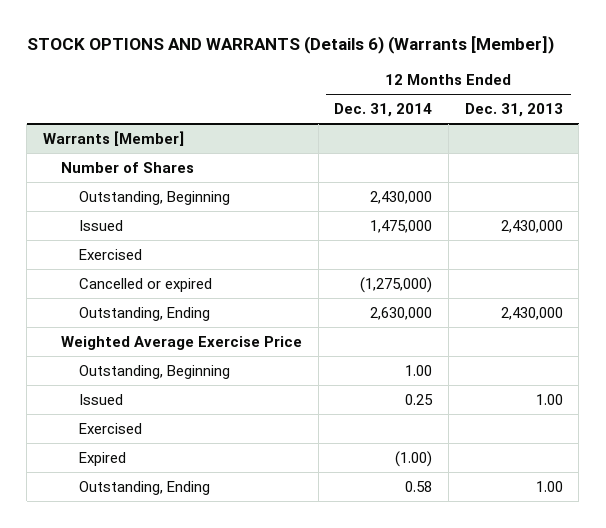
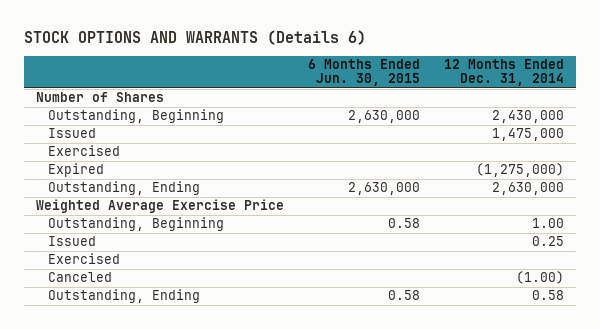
[26,36,554,55] STOCK OPTIONS AND WARRANTS (Details 6) (Warrants [Member]) -> [23,30,366,46] STOCK OPTIONS AND WARRANTS (Details 6)
[464,103,563,118] Dec. 31, 2013 -> none
none -> [308,59,421,87] 6 Months Ended Jun. 30, 2015
[43,130,185,146] Warrants [Member] -> none
[78,277,212,292] Cancelled or expired -> [48,163,105,178] Expired
[78,451,126,466] Expired -> [48,272,113,283] Canceled

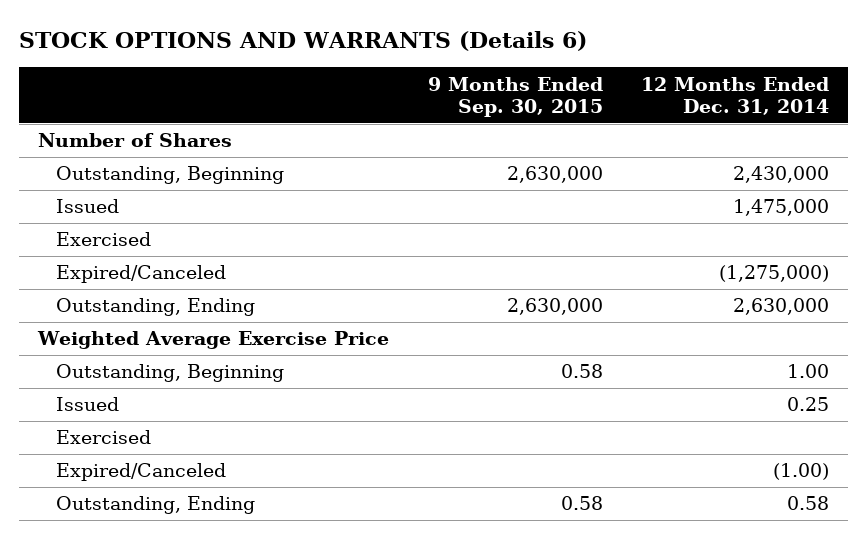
[308,59,421,87] 6 Months Ended Jun. 30, 2015 -> none
none -> [427,76,603,118] 9 Months Ended Sep. 30, 2015
[48,163,105,178] Expired -> [55,265,226,284] Expired/Canceled
[48,272,113,283] Canceled -> [55,463,226,482] Expired/Canceled

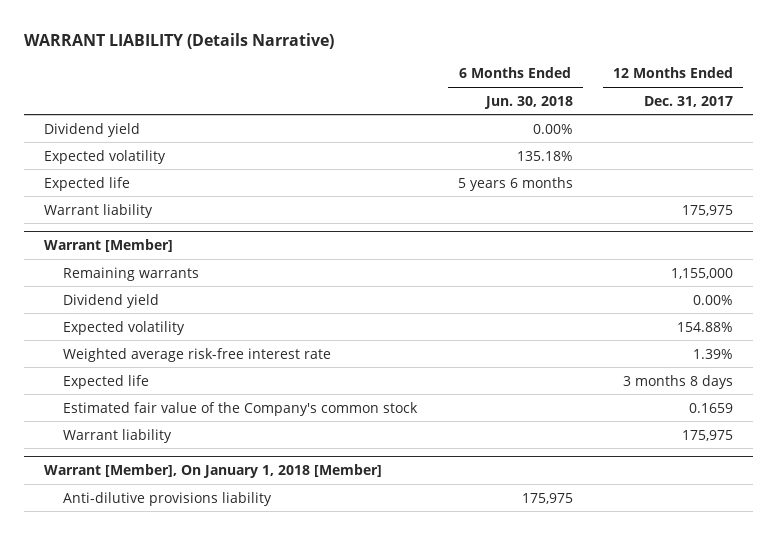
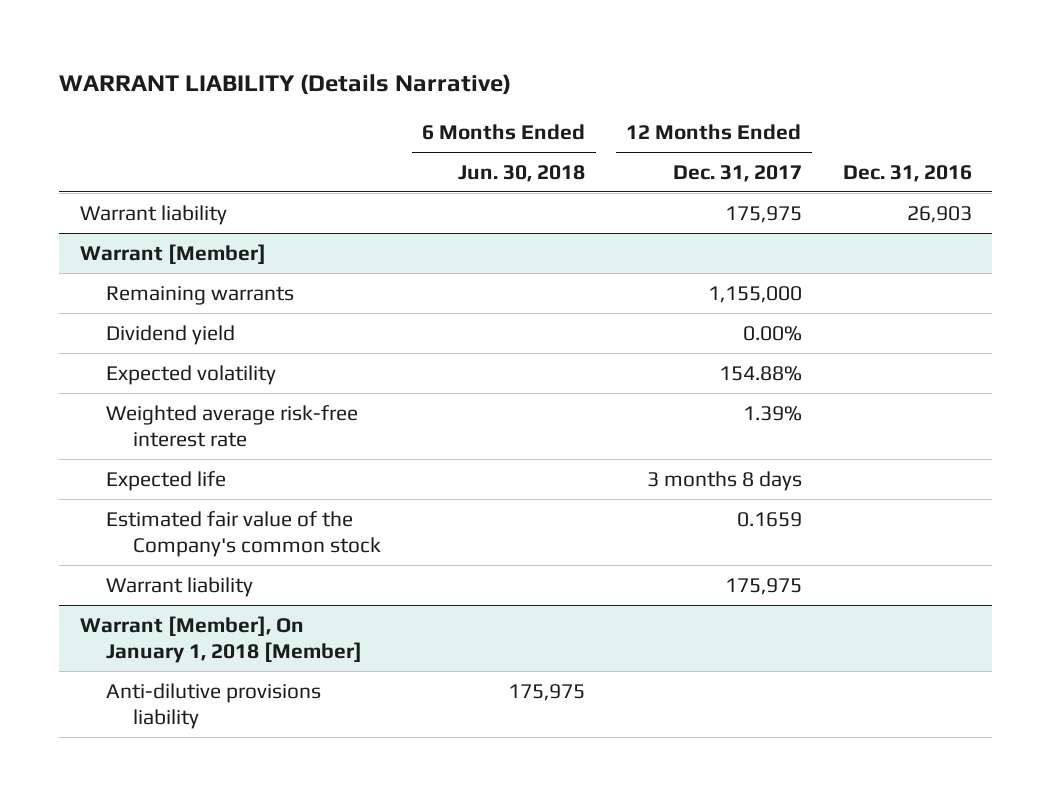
none -> [842,164,972,182] Dec. 31, 2016
[44,122,141,137] Dividend yield -> none
[44,149,167,164] Expected volatility -> none
[44,176,131,191] Expected life -> none

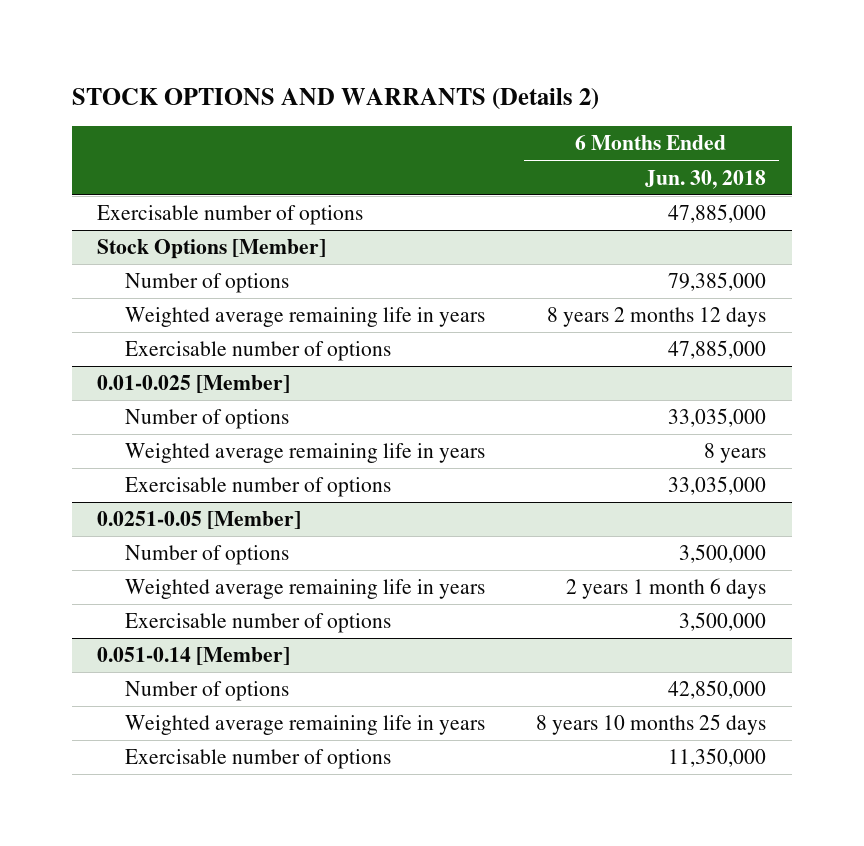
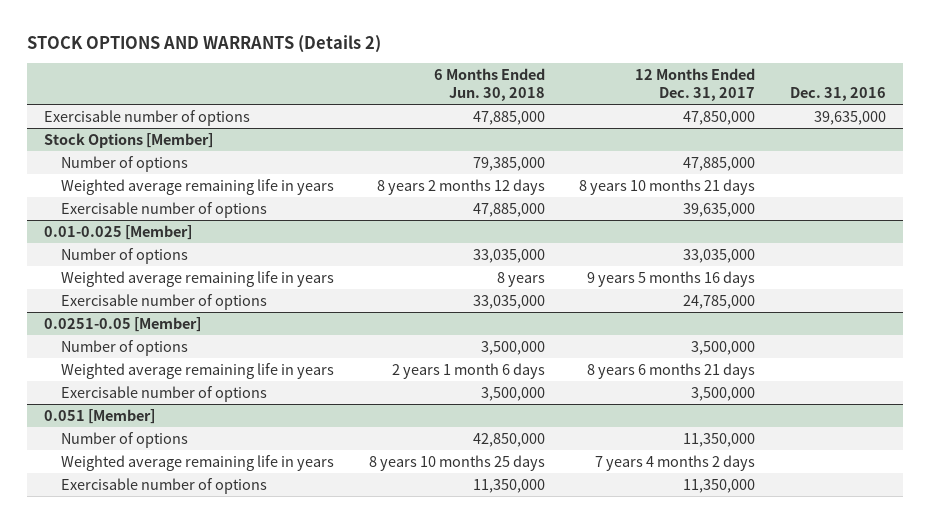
none -> [635,68,756,101] 12 Months Ended Dec. 31, 2017
none -> [790,86,887,101] Dec. 31, 2016
[97,647,291,666] 0.051-0.14 [Member] -> [43,408,155,424] 0.051 [Member]

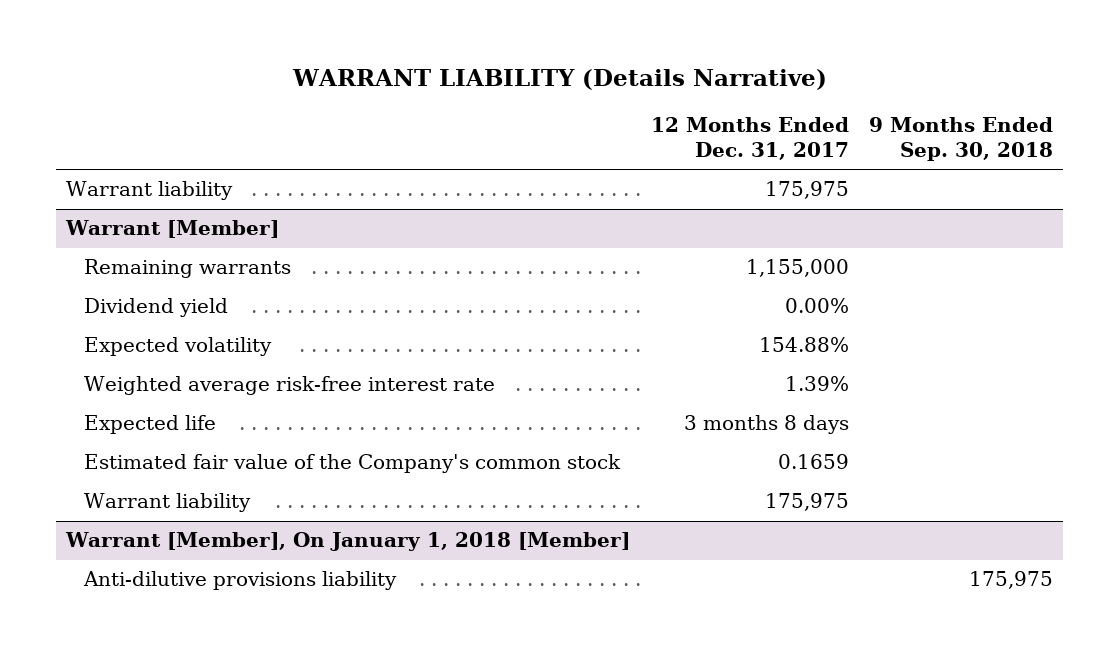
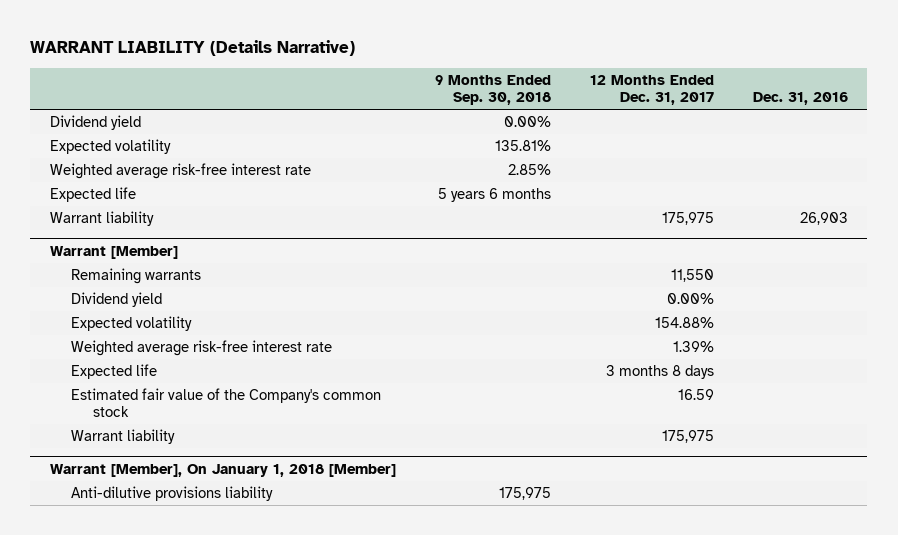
none -> [752,92,848,106] Dec. 31, 2016
none -> [49,115,141,131] Dividend yield
none -> [49,139,171,155] Expected volatility
none -> [49,163,311,180] Weighted average risk-free interest rate
none -> [49,187,136,203] Expected life
[745,259,849,278] 1,155,000 -> [670,269,714,283] 11,550
[777,454,849,470] 0.1659 -> [677,389,714,401] 16.59

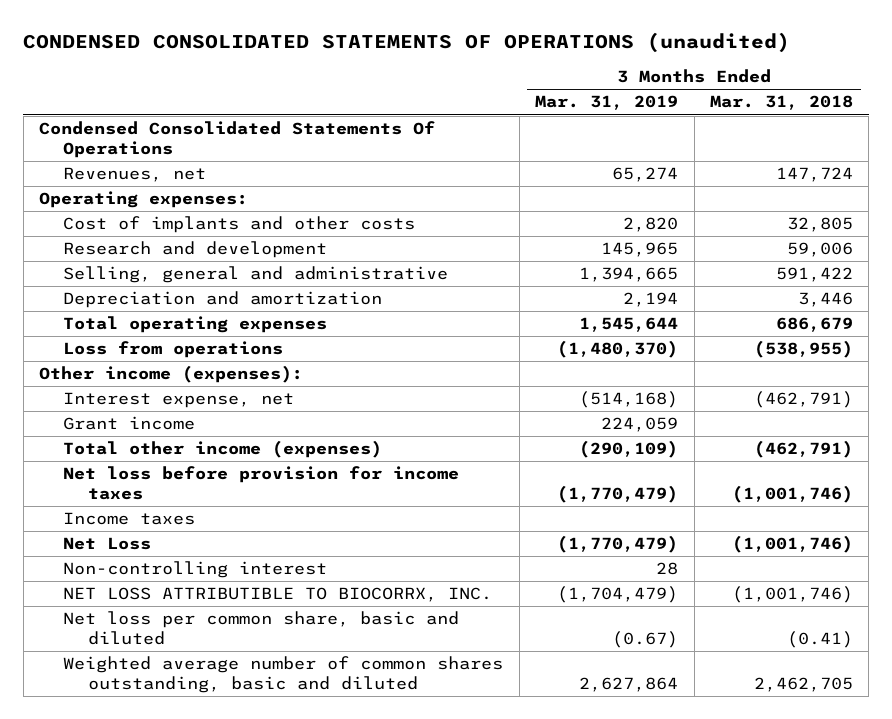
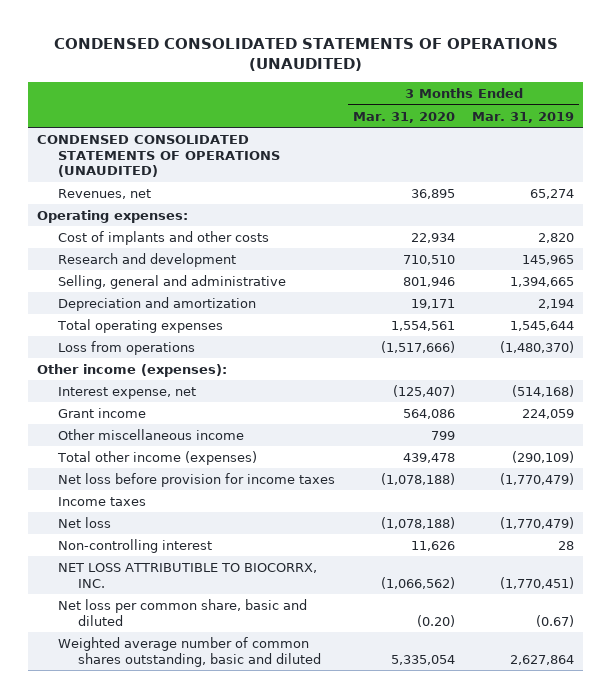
[23,32,791,54] CONDENSED CONSOLIDATED STATEMENTS OF OPERATIONS (unaudited) -> [53,37,558,72] CONDENSED CONSOLIDATED STATEMENTS OF OPERATIONS (UNAUDITED)
[709,95,853,111] Mar. 31, 2018 -> none
none -> [352,111,455,123] Mar. 31, 2020
[39,121,436,159] Condensed Consolidated Statements Of Operations -> [37,135,280,178] CONDENSED CONSOLIDATED STATEMENTS OF OPERATIONS (UNAUDITED)
none -> [57,429,244,441] Other miscellaneous income
[63,537,152,551] Net Loss -> [57,517,111,529] Net loss
[557,586,679,604] (1,704,479) -> [500,576,575,589] (1,770,451)

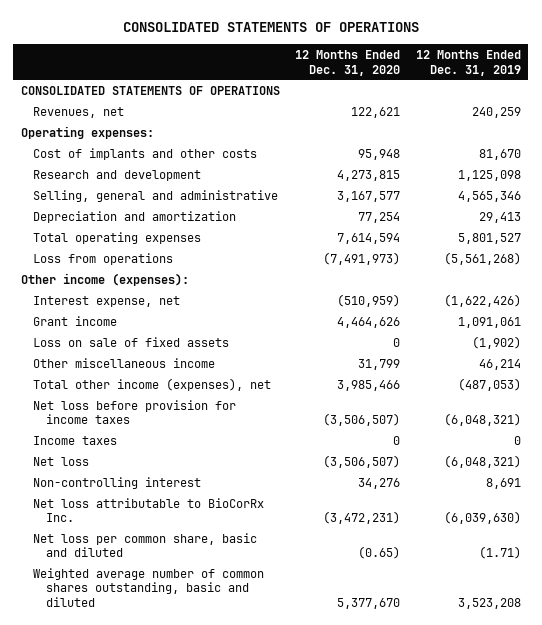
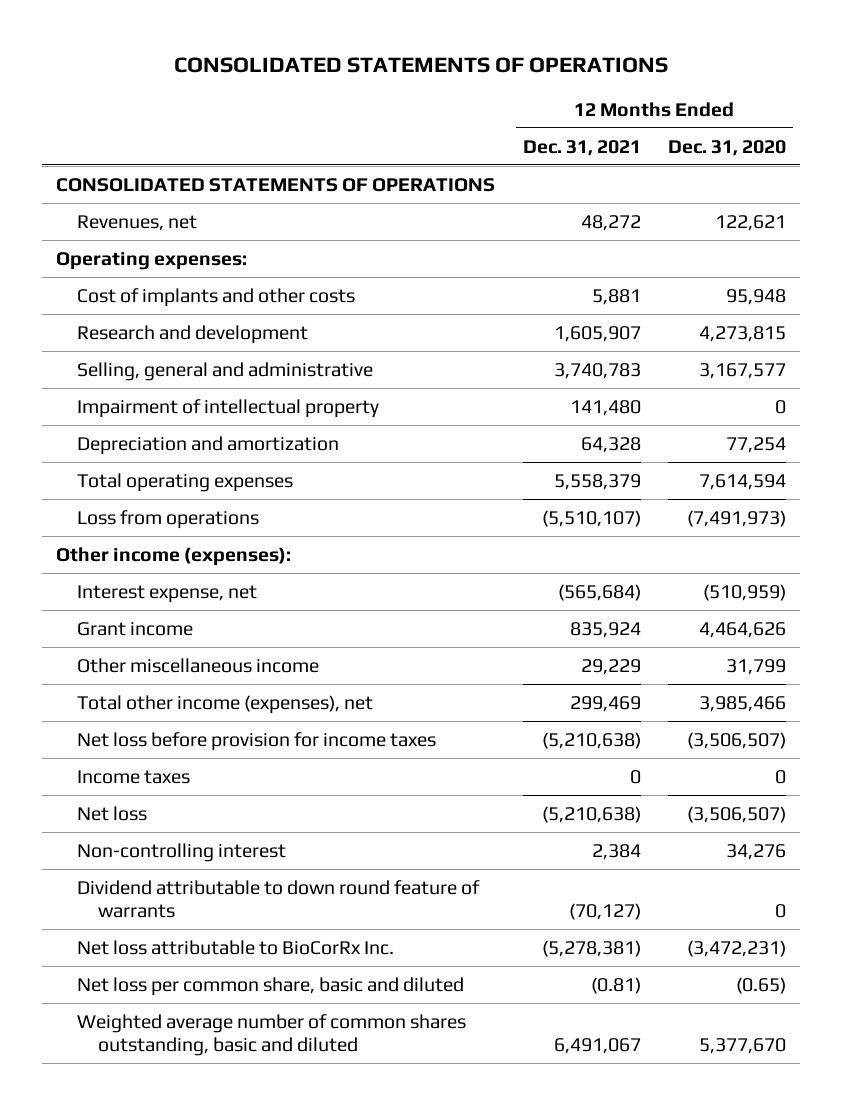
[415,50,521,76] 12 Months Ended Dec. 31, 2019 -> none
none -> [522,139,641,156] Dec. 31, 2021
none -> [76,398,379,418] Impairment of intellectual property
[33,336,230,347] Loss on sale of fixed assets -> none
none -> [76,879,480,919] Dividend attributable to down round feature of warrants

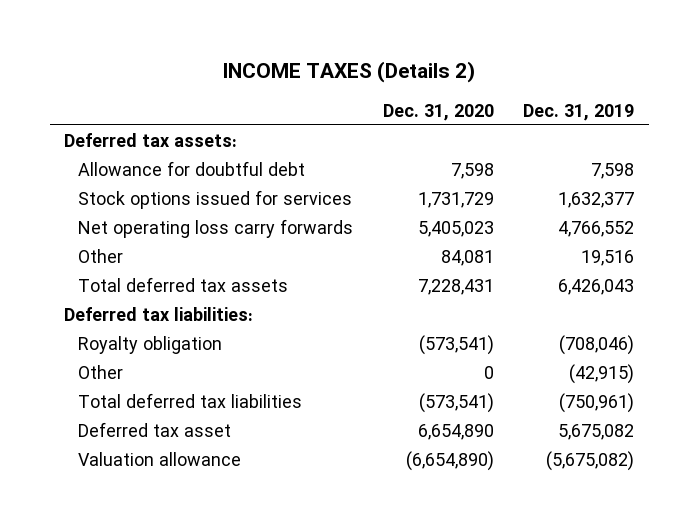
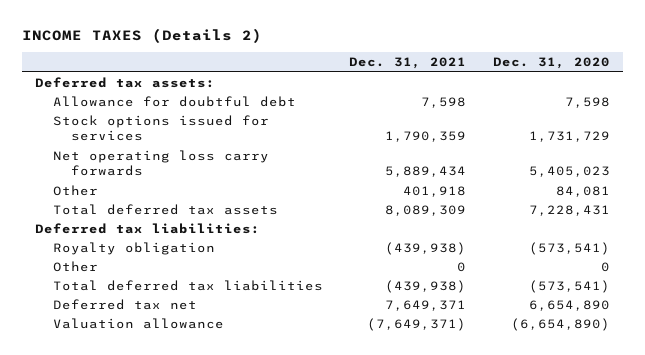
[522,103,634,121] Dec. 31, 2019 -> none
none -> [349,57,467,70] Dec. 31, 2021
[78,421,232,437] Deferred tax asset -> [52,298,197,310] Deferred tax net

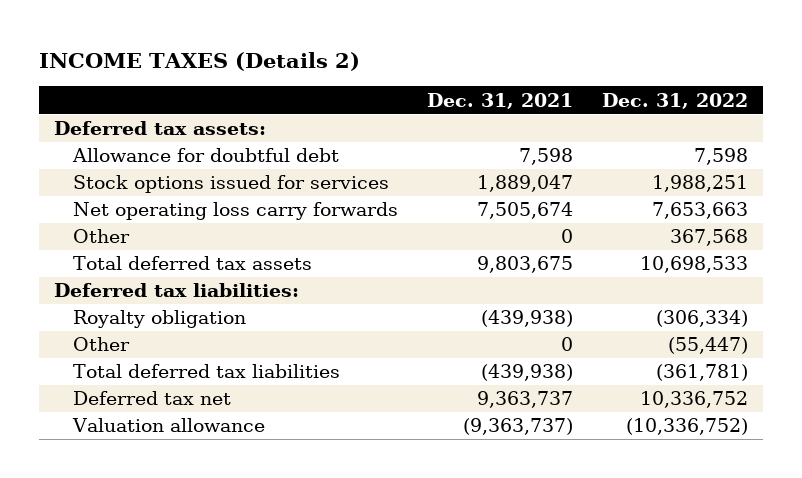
[492,57,610,70] Dec. 31, 2020 -> none
none -> [602,92,749,109] Dec. 31, 2022
[385,131,467,143] 1,790,359 -> [476,175,573,193] 1,889,047
[385,166,467,178] 5,889,434 -> [476,202,573,220] 7,505,674
[403,185,467,197] 401,918 -> [560,229,573,244] 0
[385,204,467,216] 8,089,309 -> [476,256,573,274] 9,803,675
[385,299,467,311] 7,649,371 -> [476,391,573,409] 9,363,737
[367,317,467,331] (7,649,371) -> [462,418,573,436] (9,363,737)

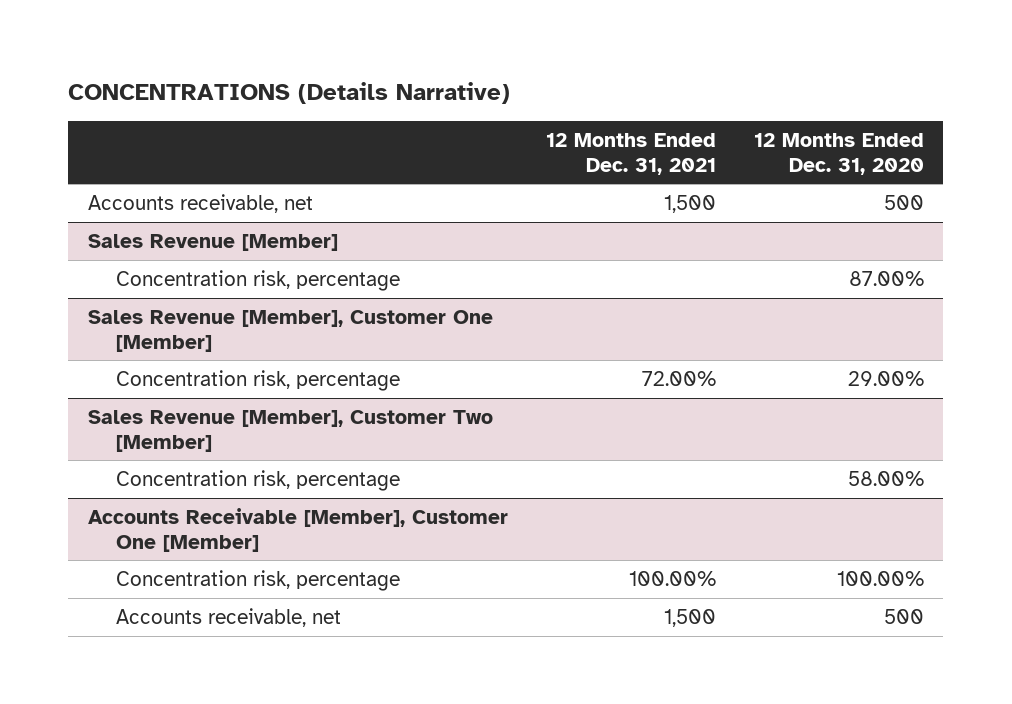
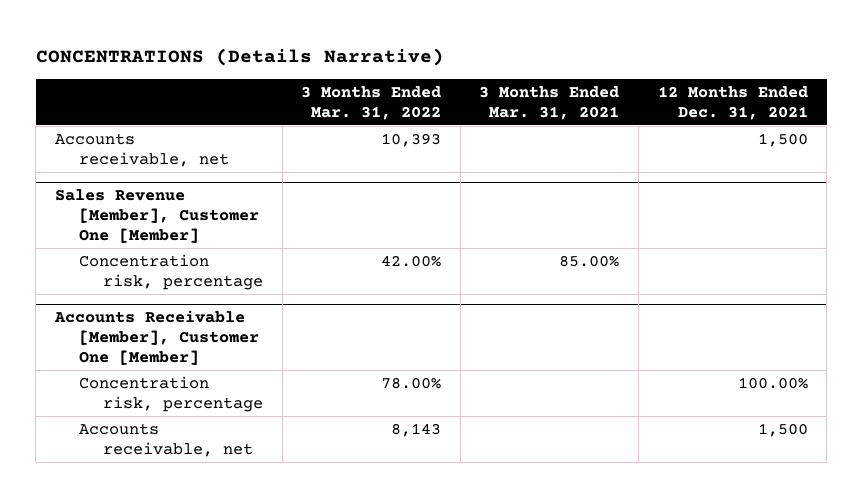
[754,133,925,175] 12 Months Ended Dec. 31, 2020 -> none
none -> [301,85,442,120] 3 Months Ended Mar. 31, 2022
none -> [479,85,620,120] 3 Months Ended Mar. 31, 2021
[87,233,338,251] Sales Revenue [Member] -> none
[115,269,400,291] Concentration risk, percentage -> none
[115,369,400,391] Concentration risk, percentage -> none
[87,409,493,452] Sales Revenue [Member], Customer Two [Member] -> none

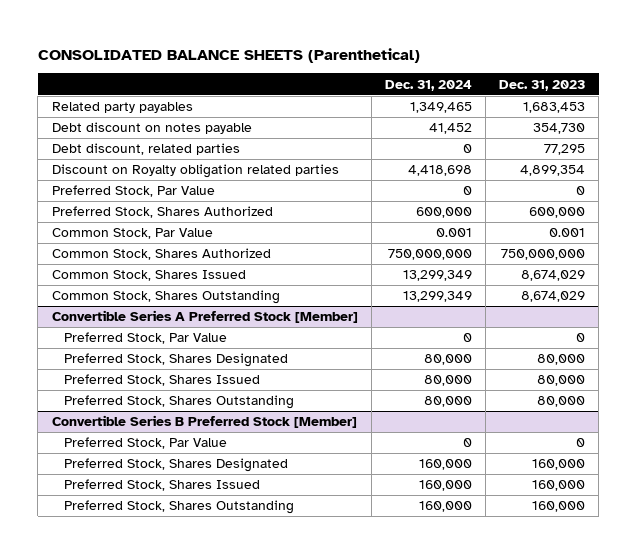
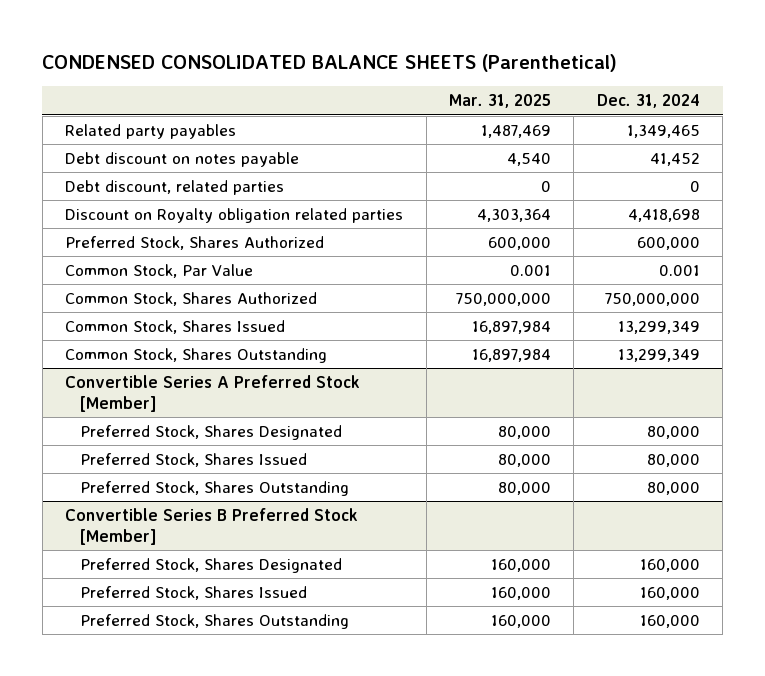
[37,47,420,63] CONSOLIDATED BALANCE SHEETS (Parenthetical) -> [42,54,618,73] CONDENSED CONSOLIDATED BALANCE SHEETS (Parenthetical)
[498,79,585,91] Dec. 31, 2023 -> none
none -> [449,94,552,109] Mar. 31, 2025
[51,185,215,198] Preferred Stock, Par Value -> none
[64,332,228,345] Preferred Stock, Par Value -> none
[64,437,228,450] Preferred Stock, Par Value -> none

